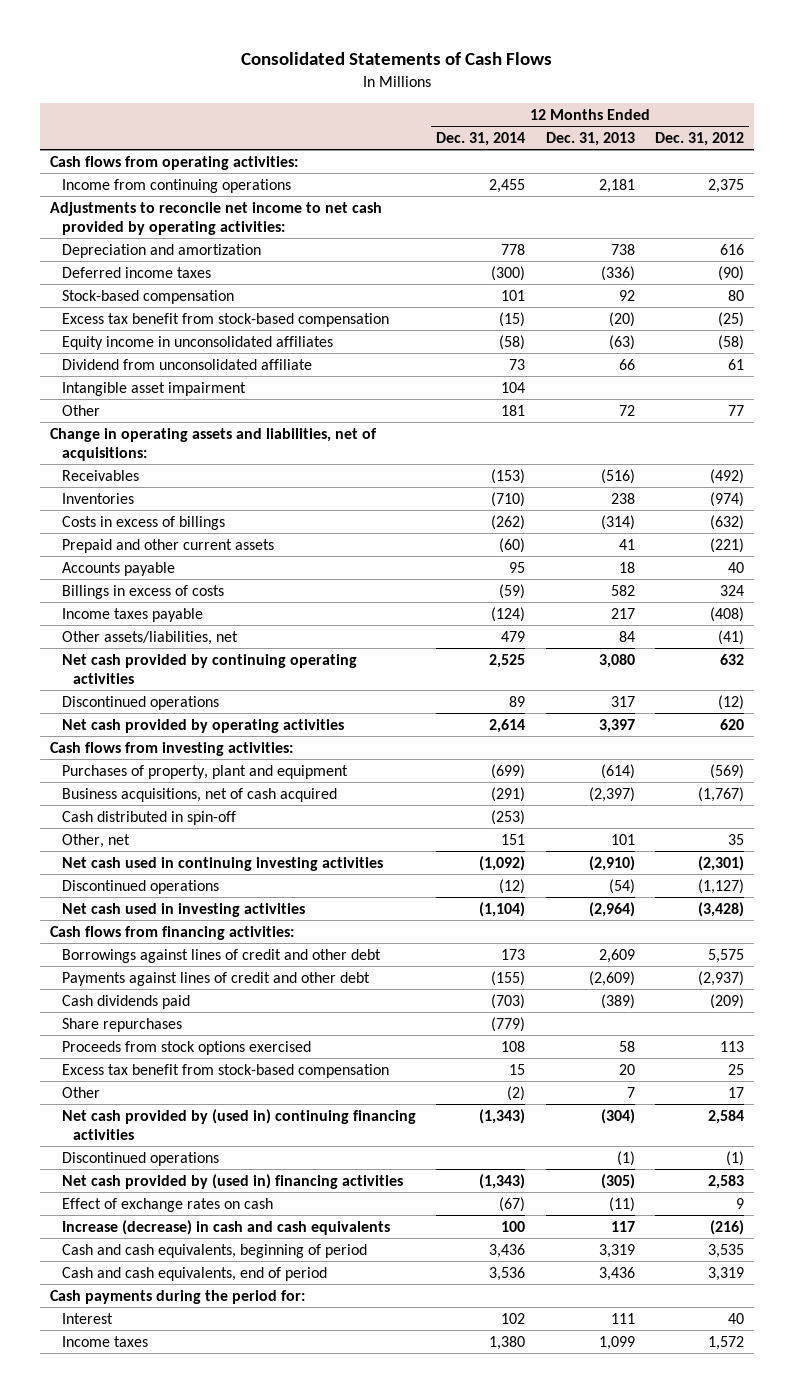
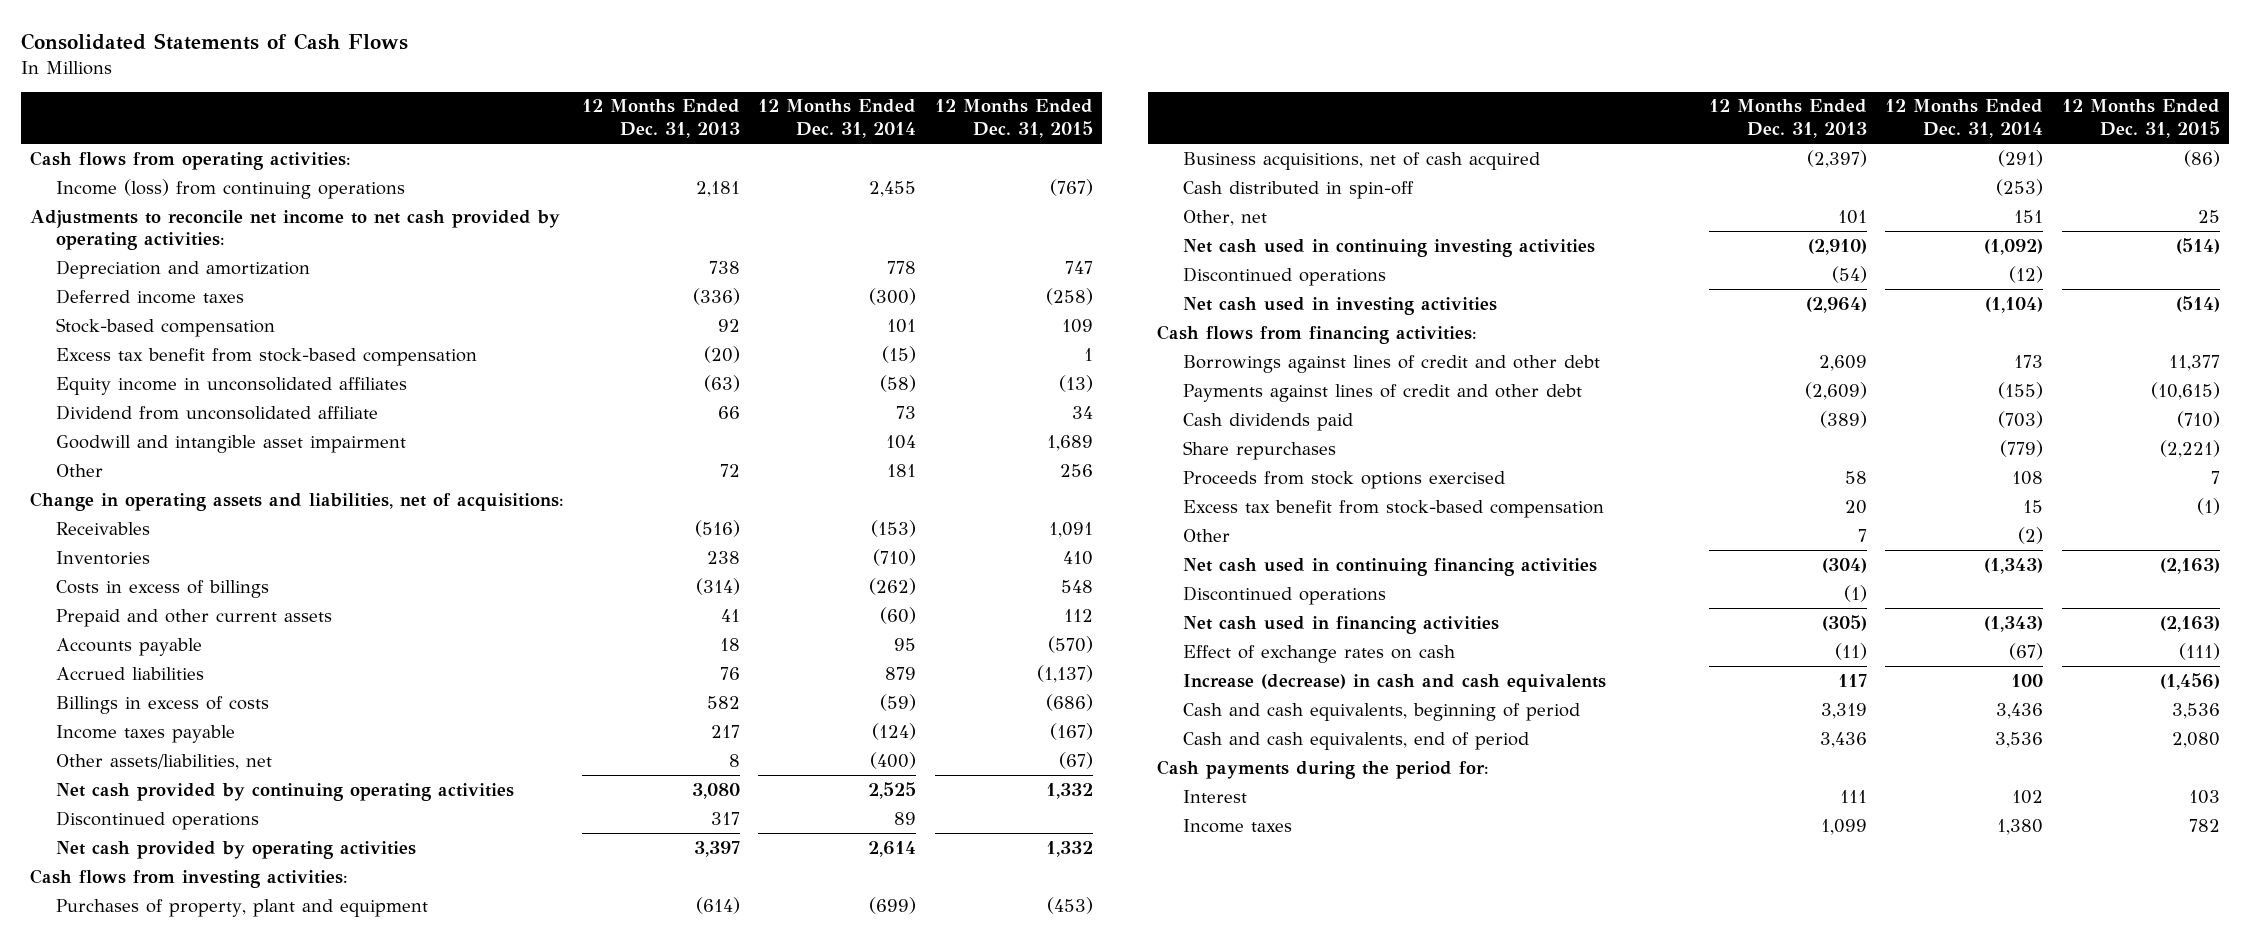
[655,132,745,147] Dec. 31, 2012 -> none
none -> [934,99,1093,139] 12 Months Ended Dec. 31, 2015
[61,178,291,193] Income from continuing operations -> [56,178,406,199] Income (loss) from continuing operations
[61,381,246,396] Intangible asset impairment -> [56,434,407,453] Goodwill and intangible asset impairment
none -> [56,666,205,680] Accrued liabilities
[501,630,526,642] 479 -> [870,751,917,769] (400)
[618,630,635,642] 84 -> [729,753,741,767] 8
[61,1108,416,1140] Net cash provided by (used in) continuing financing activities -> [1183,557,1598,576] Net cash used in continuing financing activities
[61,1173,403,1189] Net cash provided by (used in) financing activities -> [1183,615,1500,634] Net cash used in financing activities

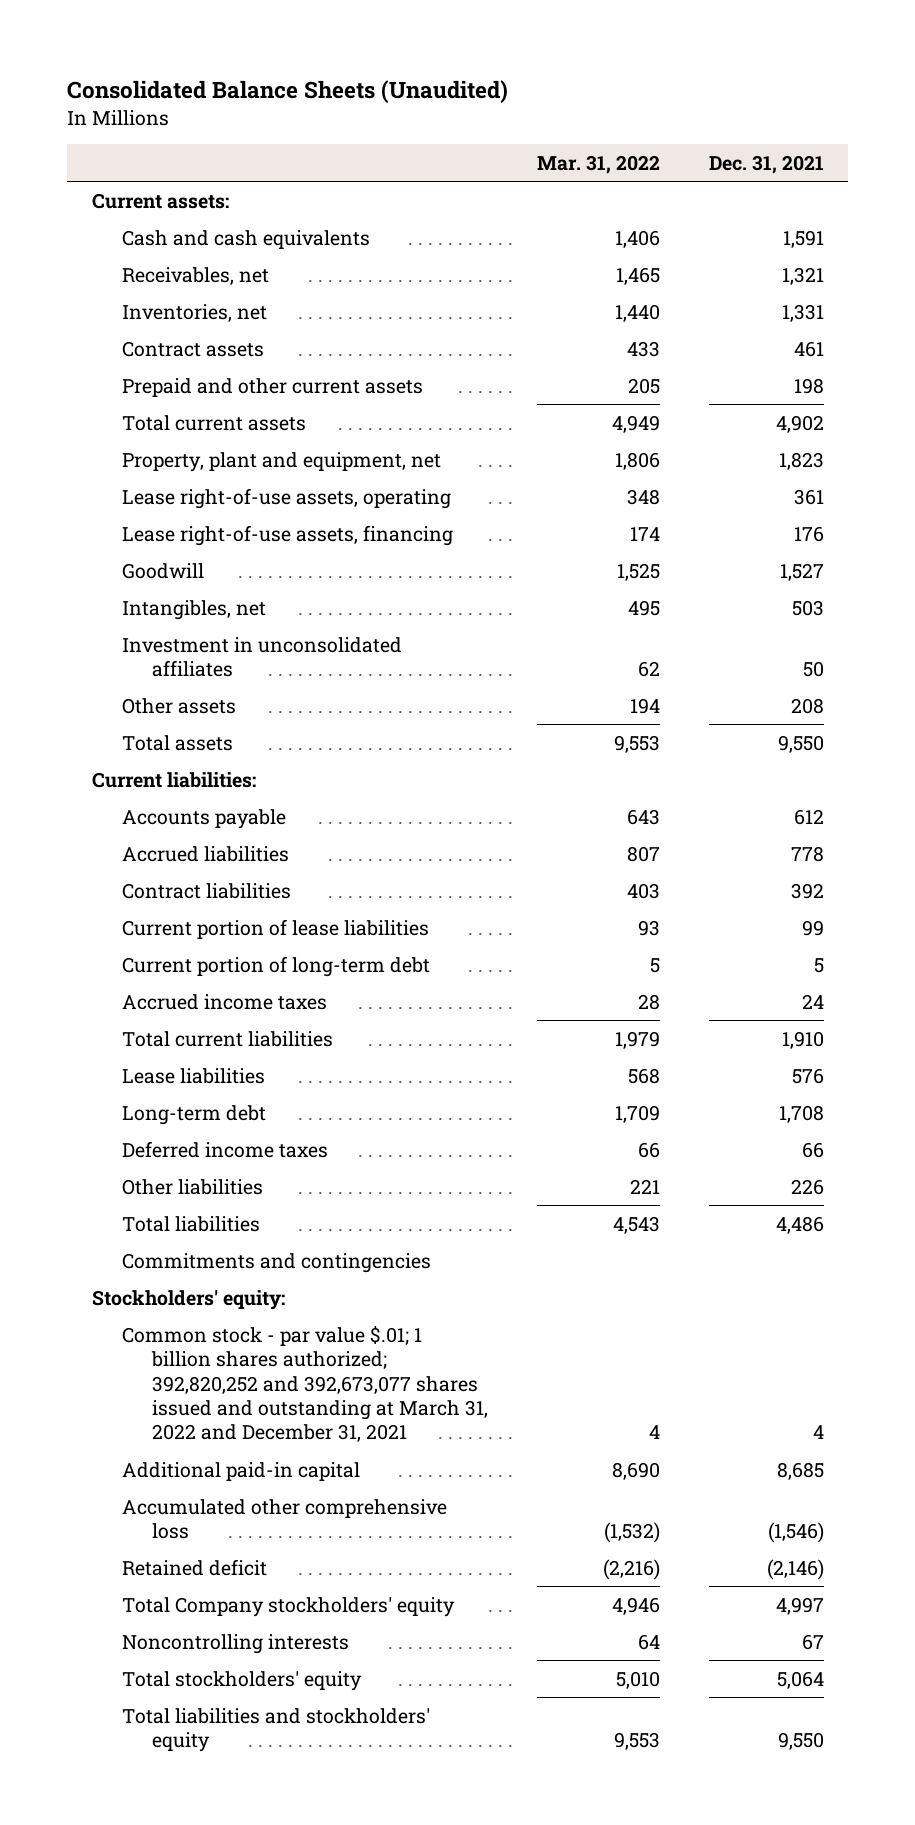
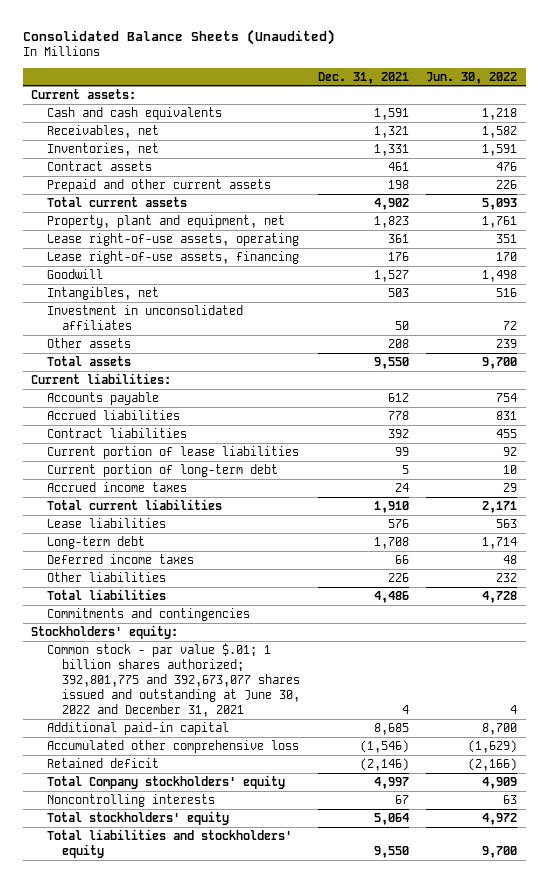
[537,154,661,174] Mar. 31, 2022 -> none
none -> [425,71,517,84] Jun. 30, 2022
[122,1324,489,1443] Common stock - par value $.01; 1 billion shares authorized; 392,820,252 and 392,673,077 shares issued and outstanding at March 31, 2022 and December 31, 2021 -> [46,642,301,717] Common stock - par value $.01; 1 billion shares authorized; 392,801,775 and 392,673,077 shares issued and outstanding at June 30, 2022 and December 31, 2021

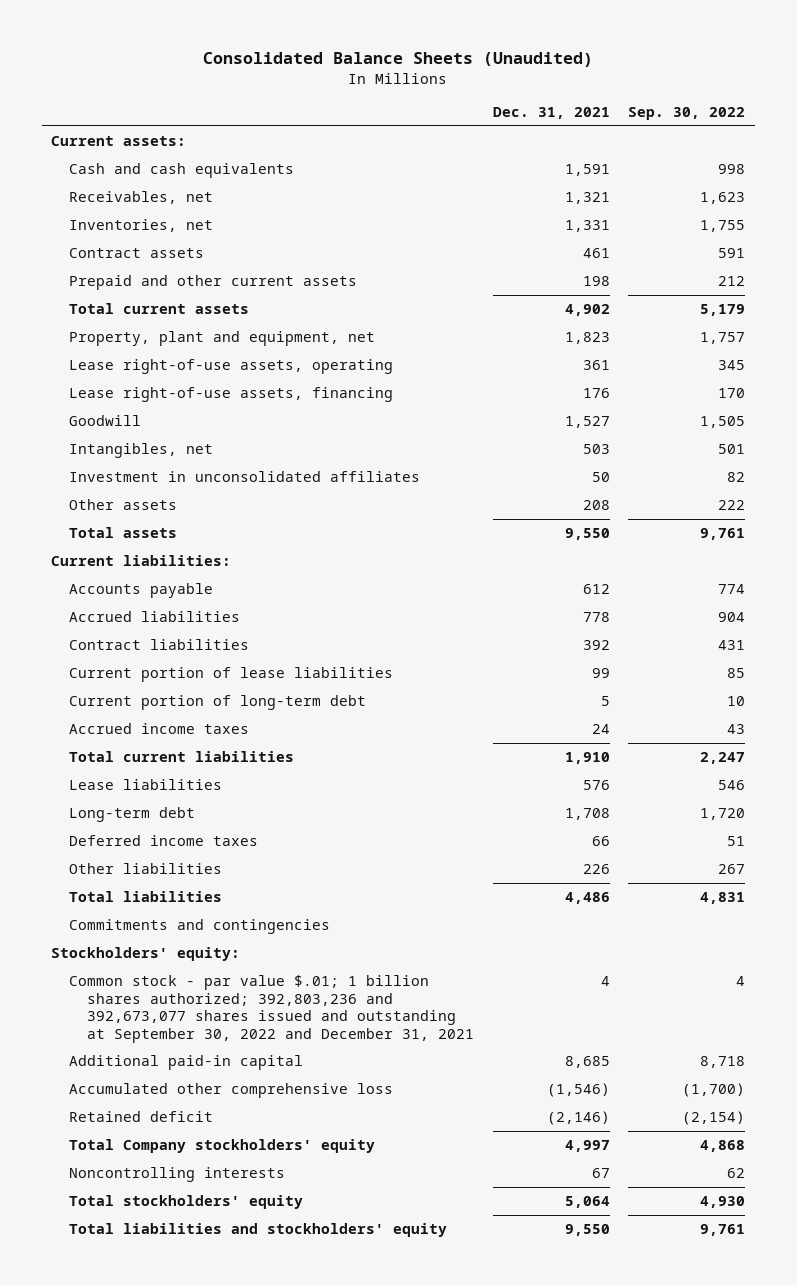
[425,71,517,84] Jun. 30, 2022 -> none
none -> [628,107,746,121] Sep. 30, 2022
[46,642,301,717] Common stock - par value $.01; 1 billion shares authorized; 392,801,775 and 392,673,077 shares issued and outstanding at June 30, 2022 and December 31, 2021 -> [69,975,474,1043] Common stock - par value $.01; 1 billion shares authorized; 392,803,236 and 392,673,077 shares issued and outstanding at September 30, 2022 and December 31, 2021

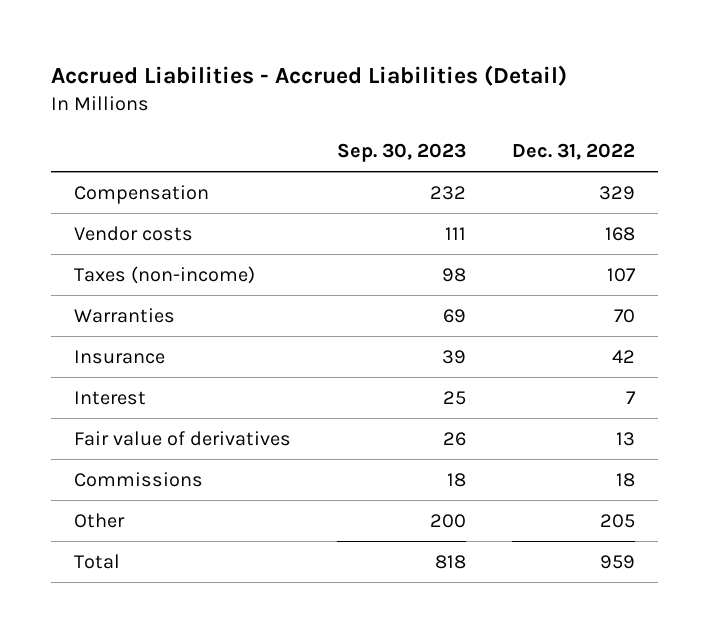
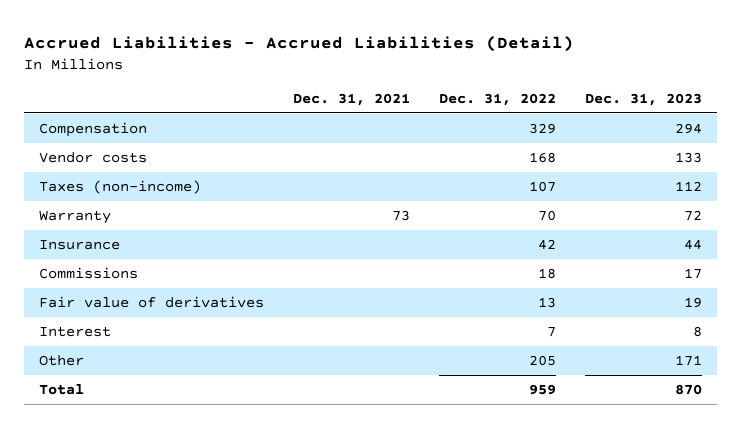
[337,142,467,162] Sep. 30, 2023 -> none
none -> [292,92,410,106] Dec. 31, 2021
none -> [585,92,703,106] Dec. 31, 2023
[74,307,176,323] Warranties -> [38,209,111,224] Warranty
[74,430,292,446] Fair value of derivatives -> [38,295,264,308] Fair value of derivatives
[74,390,147,405] Interest -> [38,325,111,337] Interest

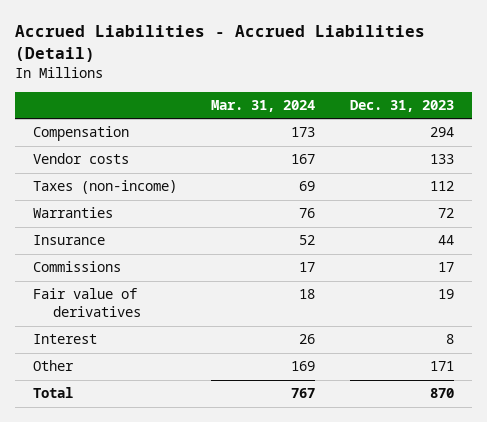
[292,92,410,106] Dec. 31, 2021 -> none
[438,92,556,106] Dec. 31, 2022 -> none
none -> [211,99,316,112] Mar. 31, 2024
[38,209,111,224] Warranty -> [32,207,113,219] Warranties

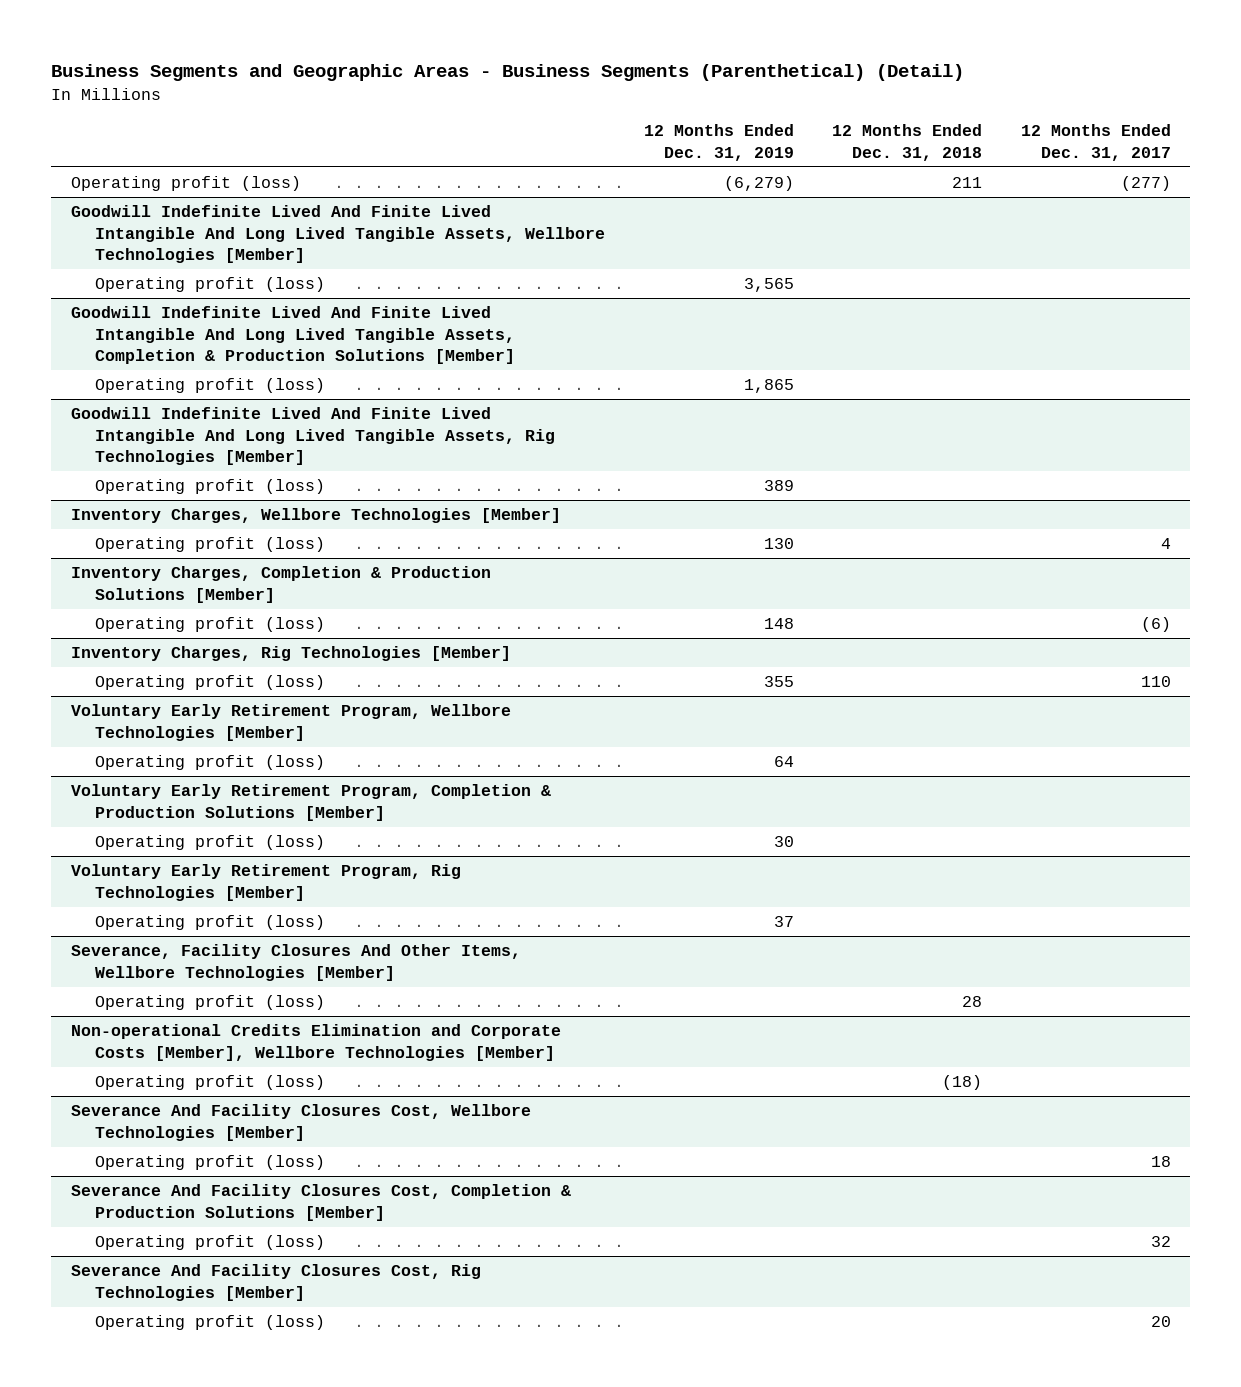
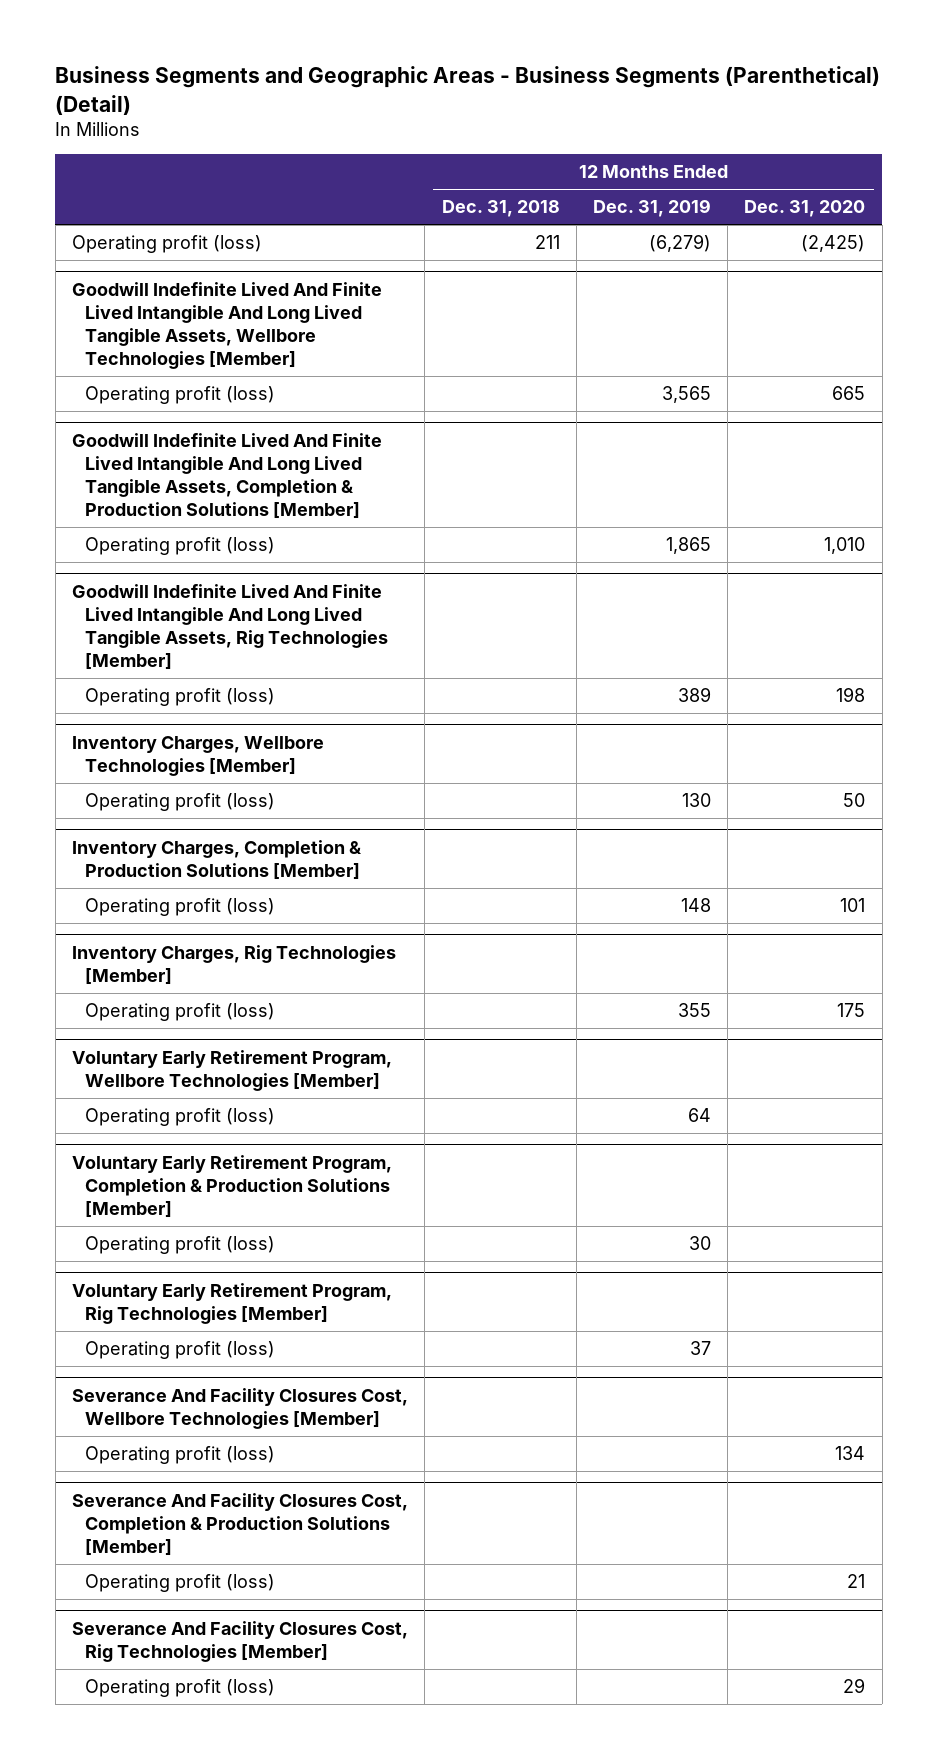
[1020,124,1171,161] 12 Months Ended Dec. 31, 2017 -> none
none -> [744,200,866,218] Dec. 31, 2020
[70,943,521,981] Severance, Facility Closures And Other Items, Wellbore Technologies [Member] -> none
[94,994,325,1010] Operating profit (loss) -> none
[70,1023,561,1061] Non-operational Credits Elimination and Corporate Costs [Member], Wellbore Technologies [Member] -> none
[94,1074,325,1090] Operating profit (loss) -> none

